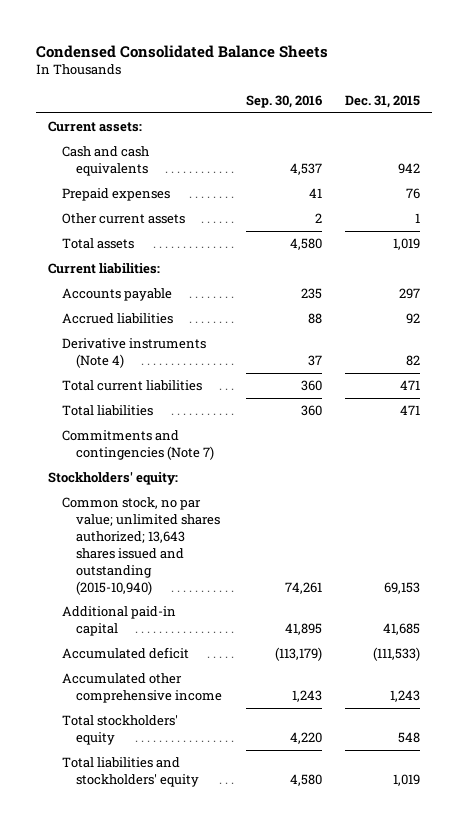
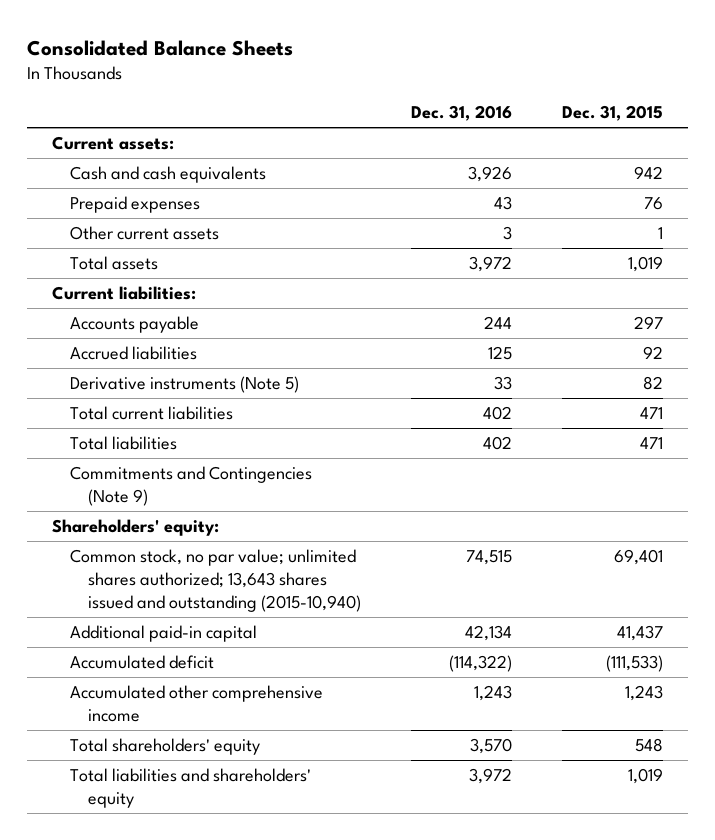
[36,44,329,58] Condensed Consolidated Balance Sheets -> [26,39,293,56] Consolidated Balance Sheets
[245,94,322,108] Sep. 30, 2016 -> none
none -> [411,105,513,122] Dec. 31, 2016
[62,338,207,369] Derivative instruments (Note 4) -> [69,375,299,393] Derivative instruments (Note 5)
[62,430,215,461] Commitments and contingencies (Note 7) -> [69,465,312,507] Commitments and Contingencies (Note 9)
[47,472,178,486] Stockholders' equity: -> [51,518,219,536] Shareholders' equity:
[383,581,420,594] 69,153 -> [614,548,664,565] 69,401
[382,623,420,636] 41,685 -> [617,624,664,641] 41,437
[62,715,179,746] Total stockholders' equity -> [69,737,260,755] Total shareholders' equity
[62,757,200,788] Total liabilities and stockholders' equity -> [69,767,311,809] Total liabilities and shareholders' equity

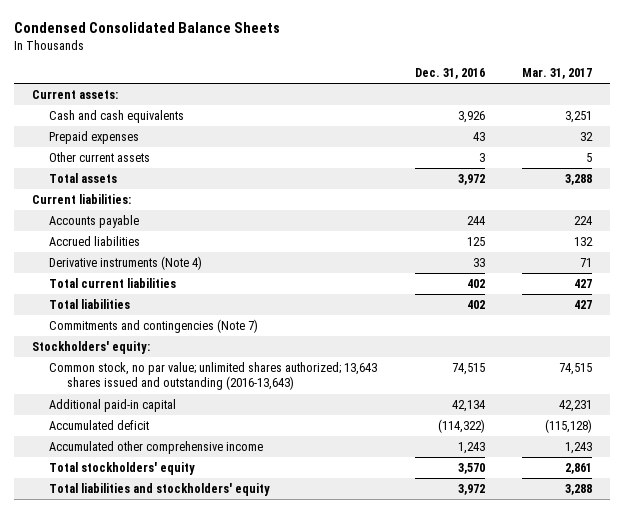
[26,39,293,56] Consolidated Balance Sheets -> [13,21,280,33] Condensed Consolidated Balance Sheets
[562,105,664,122] Dec. 31, 2015 -> none
none -> [521,67,592,79] Mar. 31, 2017
[69,375,299,393] Derivative instruments (Note 5) -> [49,255,203,270] Derivative instruments (Note 4)
[69,465,312,507] Commitments and Contingencies (Note 9) -> [49,318,259,333] Commitments and contingencies (Note 7)
[51,518,219,536] Shareholders' equity: -> [32,340,151,354] Stockholders' equity:
[69,548,361,613] Common stock, no par value; unlimited shares authorized; 13,643 shares issued and outstanding (2015-10,940) -> [49,361,378,391] Common stock, no par value; unlimited shares authorized; 13,643 shares issued and outstanding (2016-13,643)
[69,737,260,755] Total shareholders' equity -> [49,461,196,475] Total stockholders' equity
[69,767,311,809] Total liabilities and shareholders' equity -> [49,482,271,496] Total liabilities and stockholders' equity

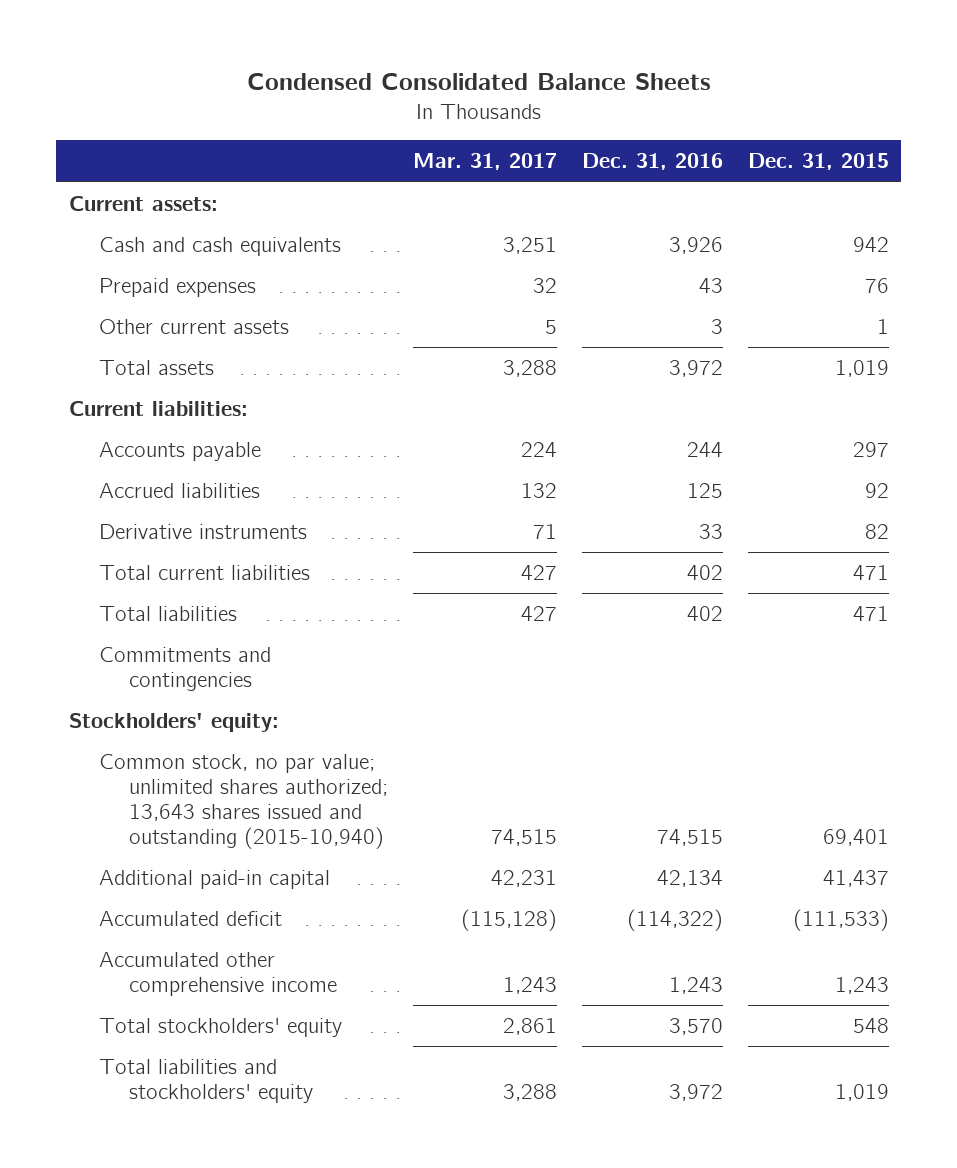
none -> [747,153,889,171] Dec. 31, 2015
[49,255,203,270] Derivative instruments (Note 4) -> [98,524,307,540] Derivative instruments
[49,318,259,333] Commitments and contingencies (Note 7) -> [98,647,271,692] Commitments and contingencies
[49,361,378,391] Common stock, no par value; unlimited shares authorized; 13,643 shares issued and outstanding (2016-13,643) -> [98,754,389,849] Common stock, no par value; unlimited shares authorized; 13,643 shares issued and outstanding (2015-10,940)

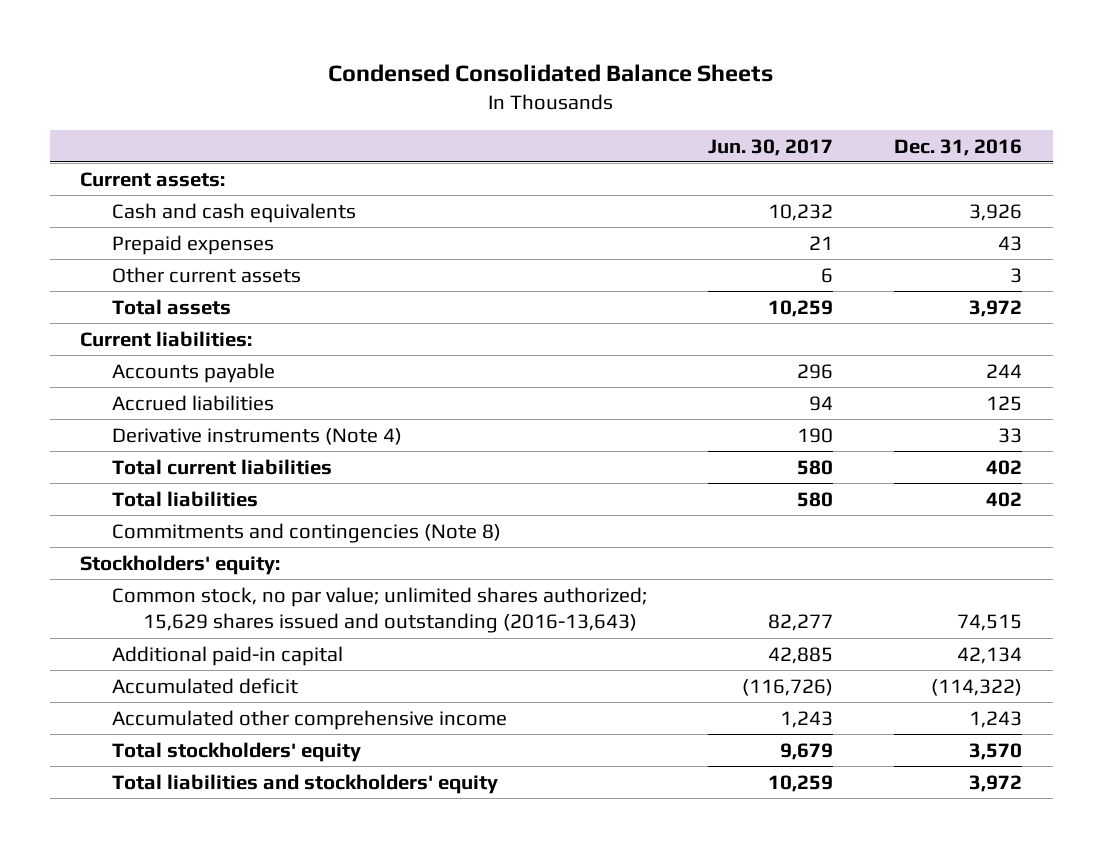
[413,153,558,171] Mar. 31, 2017 -> none
[747,153,889,171] Dec. 31, 2015 -> none
none -> [707,138,833,156] Jun. 30, 2017
[98,524,307,540] Derivative instruments -> [111,427,402,445] Derivative instruments (Note 4)
[98,647,271,692] Commitments and contingencies -> [111,522,501,543] Commitments and contingencies (Note 8)
[98,754,389,849] Common stock, no par value; unlimited shares authorized; 13,643 shares issued and outstanding (2015-10,940) -> [111,586,647,634] Common stock, no par value; unlimited shares authorized; 15,629 shares issued and outstanding (2016-13,643)

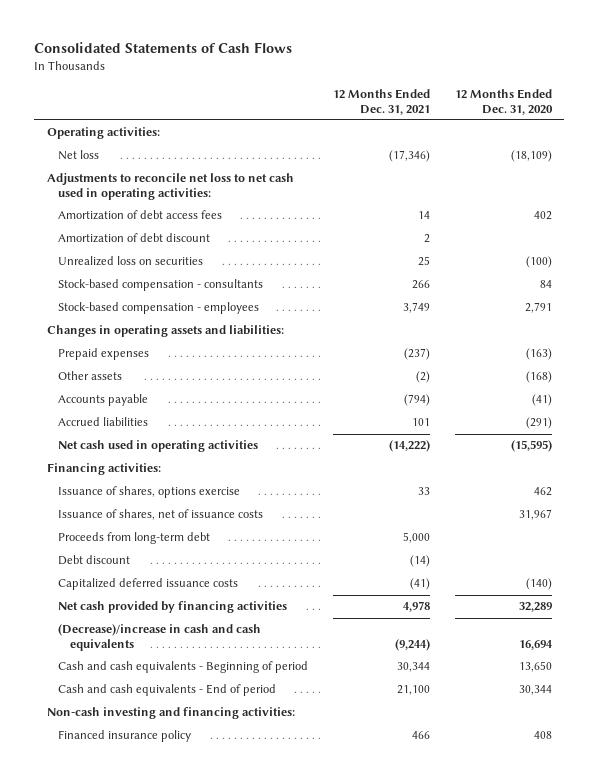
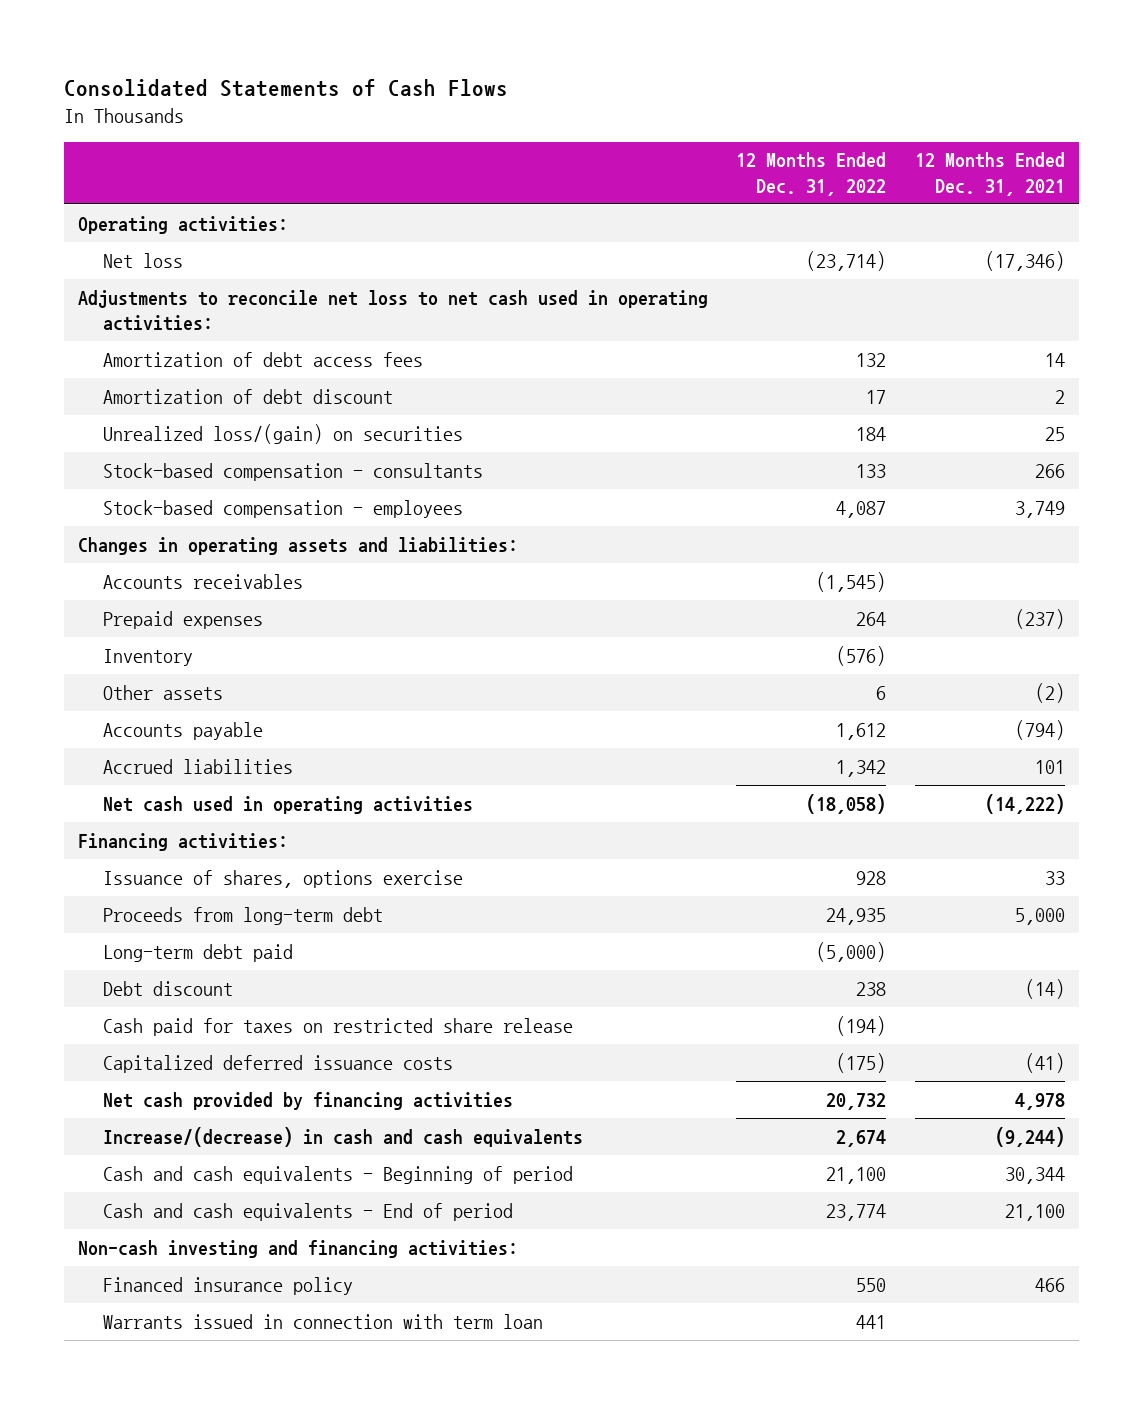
[454,88,553,115] 12 Months Ended Dec. 31, 2020 -> none
none -> [736,152,887,196] 12 Months Ended Dec. 31, 2022
[58,256,204,267] Unrealized loss on securities -> [103,423,464,444] Unrealized loss/(gain) on securities
none -> [103,573,304,589] Accounts receivables
none -> [103,648,194,666] Inventory
[58,509,264,521] Issuance of shares, net of issuance costs -> none
none -> [103,943,294,962] Long-term debt paid
none -> [103,1017,574,1036] Cash paid for taxes on restricted share release
[58,624,262,652] (Decrease)/increase in cash and cash equivalents -> [103,1126,584,1147] Increase/(decrease) in cash and cash equivalents
none -> [103,1313,544,1329] Warrants issued in connection with term loan

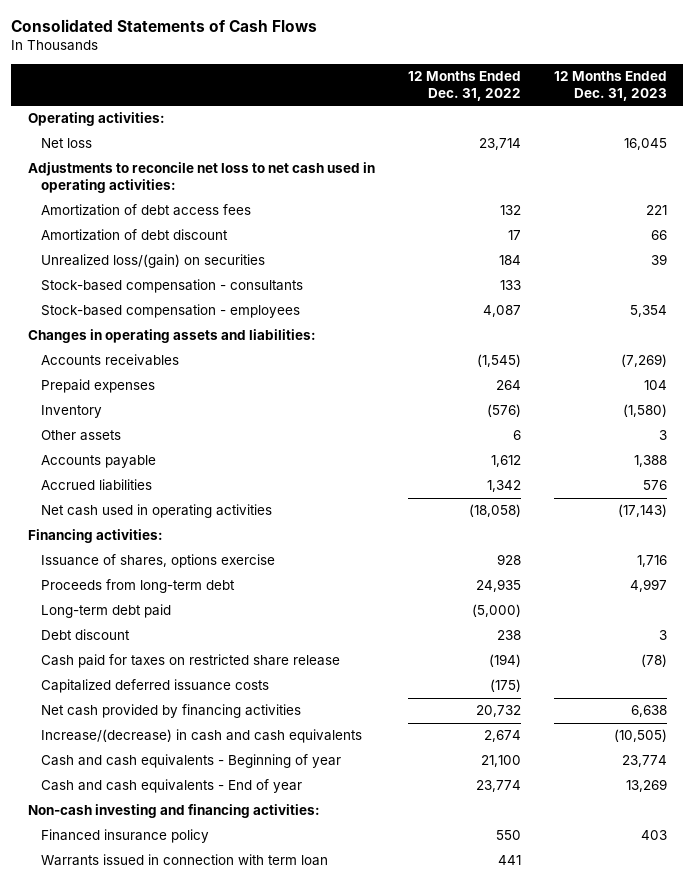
[914,152,1065,196] 12 Months Ended Dec. 31, 2021 -> none
none -> [553,70,667,101] 12 Months Ended Dec. 31, 2023
[806,250,887,271] (23,714) -> [478,138,521,151] 23,714
[103,1165,574,1184] Cash and cash equivalents - Beginning of period -> [40,754,341,769] Cash and cash equivalents - Beginning of year
[103,1202,514,1221] Cash and cash equivalents - End of period -> [40,779,302,794] Cash and cash equivalents - End of year

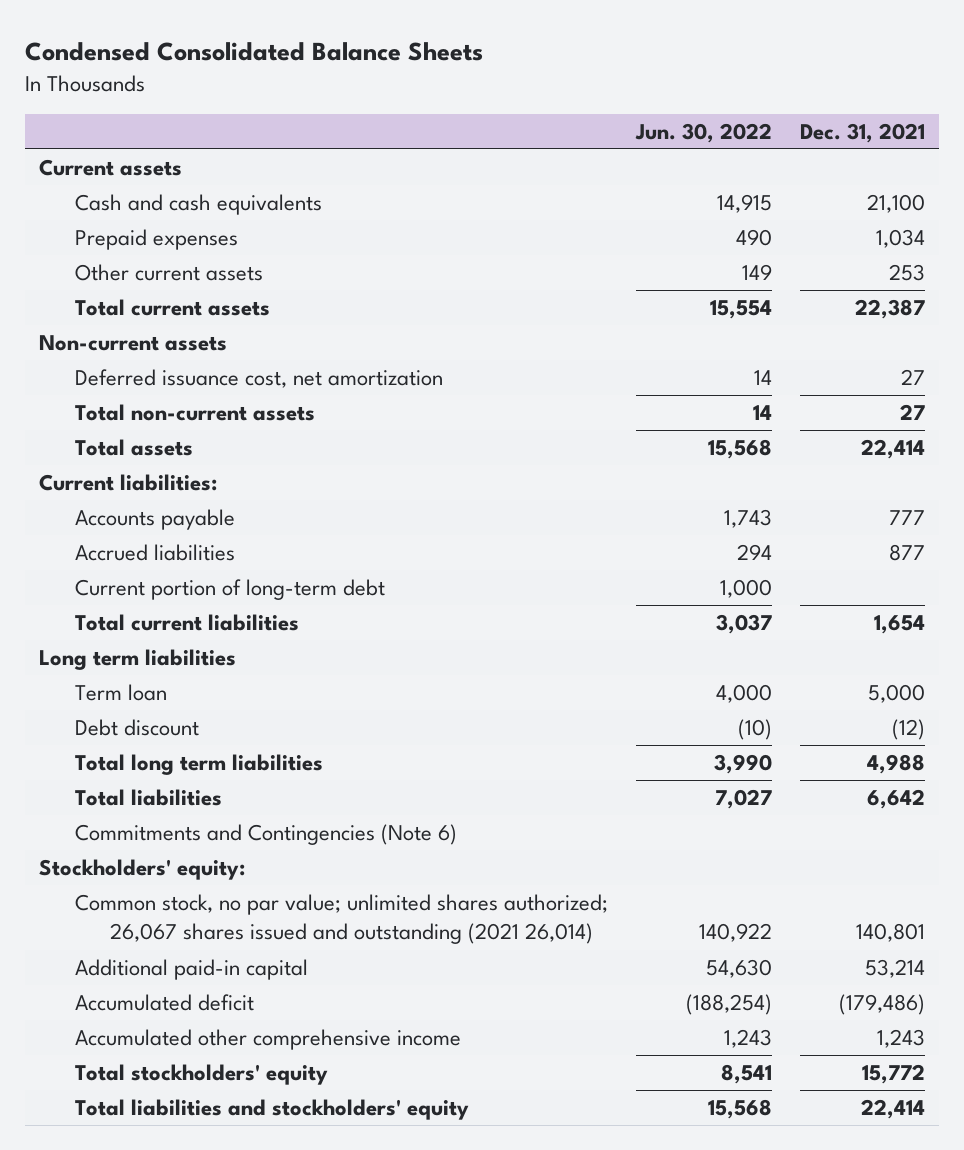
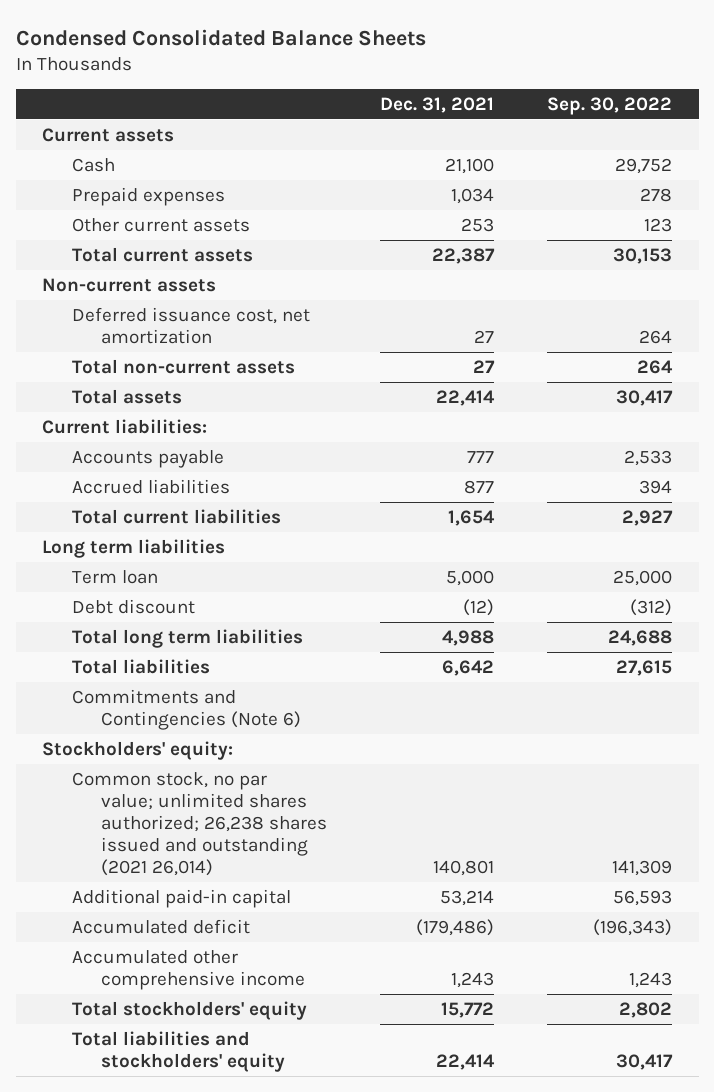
[634,122,772,143] Jun. 30, 2022 -> none
none -> [547,96,673,115] Sep. 30, 2022
[74,194,322,216] Cash and cash equivalents -> [71,157,115,172] Cash
[74,579,385,601] Current portion of long-term debt -> none
[74,894,608,945] Common stock, no par value; unlimited shares authorized; 26,067 shares issued and outstanding (2021 26,014) -> [71,771,328,876] Common stock, no par value; unlimited shares authorized; 26,238 shares issued and outstanding (2021 26,014)

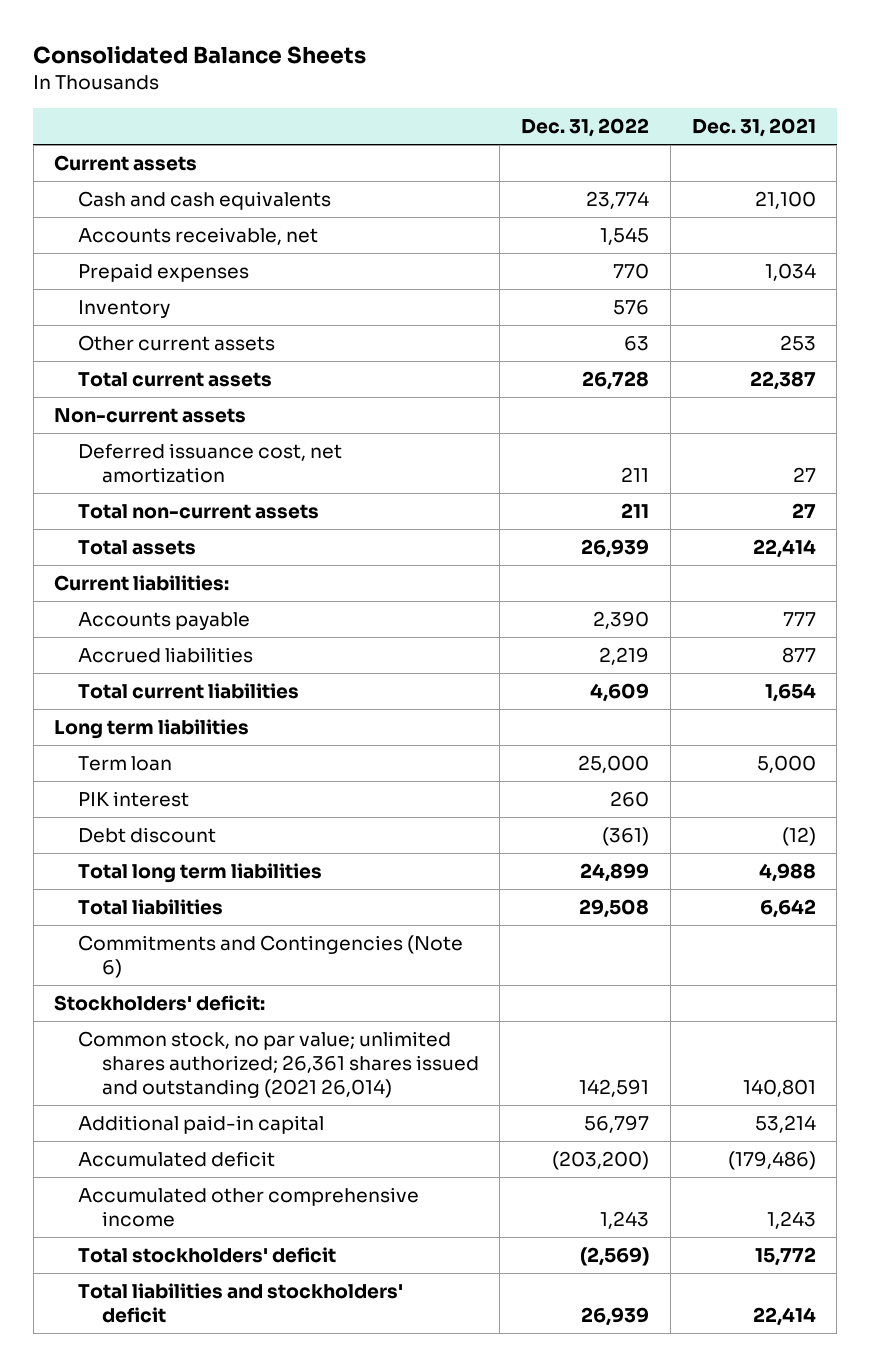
[15,29,426,47] Condensed Consolidated Balance Sheets -> [33,45,367,64] Consolidated Balance Sheets
[547,96,673,115] Sep. 30, 2022 -> none
none -> [521,118,650,138] Dec. 31, 2022
[71,157,115,172] Cash -> [78,191,332,211] Cash and cash equivalents
none -> [78,227,319,246] Accounts receivable, net
none -> [78,300,171,319] Inventory
none -> [78,791,190,808] PIK interest
[42,740,234,760] Stockholders' equity: -> [54,995,266,1012] Stockholders' deficit:
[71,771,328,876] Common stock, no par value; unlimited shares authorized; 26,238 shares issued and outstanding (2021 26,014) -> [78,1031,479,1098] Common stock, no par value; unlimited shares authorized; 26,361 shares issued and outstanding (2021 26,014)
[71,1000,307,1020] Total stockholders' equity -> [78,1247,337,1264] Total stockholders' deficit
[71,1030,286,1072] Total liabilities and stockholders' equity -> [78,1283,404,1324] Total liabilities and stockholders' deficit

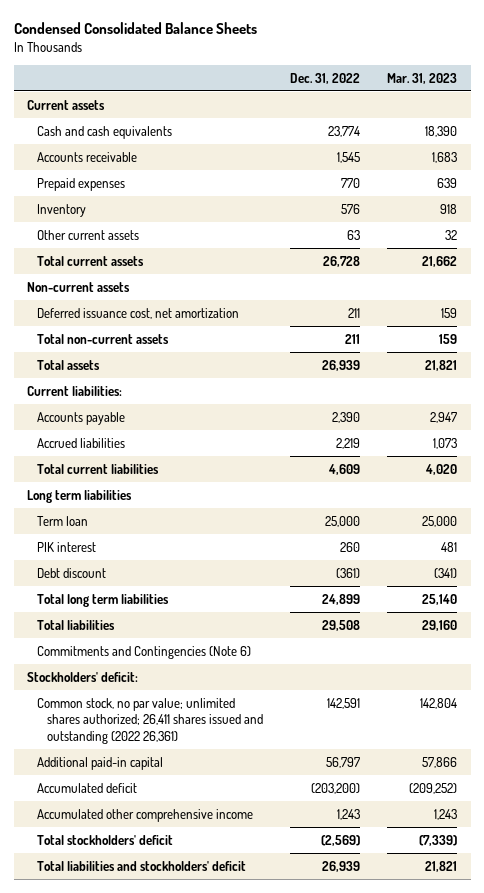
[33,45,367,64] Consolidated Balance Sheets -> [13,22,257,35] Condensed Consolidated Balance Sheets
[691,118,816,138] Dec. 31, 2021 -> none
none -> [387,72,458,84] Mar. 31, 2023
[78,227,319,246] Accounts receivable, net -> [37,151,138,162] Accounts receivable
[78,1031,479,1098] Common stock, no par value; unlimited shares authorized; 26,361 shares issued and outstanding (2021 26,014) -> [37,697,264,744] Common stock, no par value; unlimited shares authorized; 26,411 shares issued and outstanding (2022 26,361)

